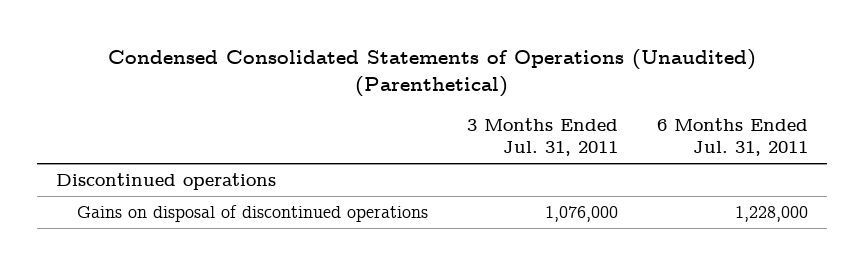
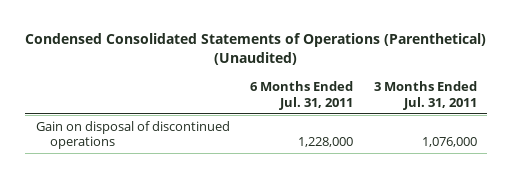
[107,49,756,98] Condensed Consolidated Statements of Operations (Unaudited) (Parenthetical) -> [25,33,487,66] Condensed Consolidated Statements of Operations (Parenthetical) (Unaudited)
[56,173,277,191] Discontinued operations -> none
[77,205,429,223] Gains on disposal of discontinued operations -> [35,120,230,150] Gain on disposal of discontinued operations

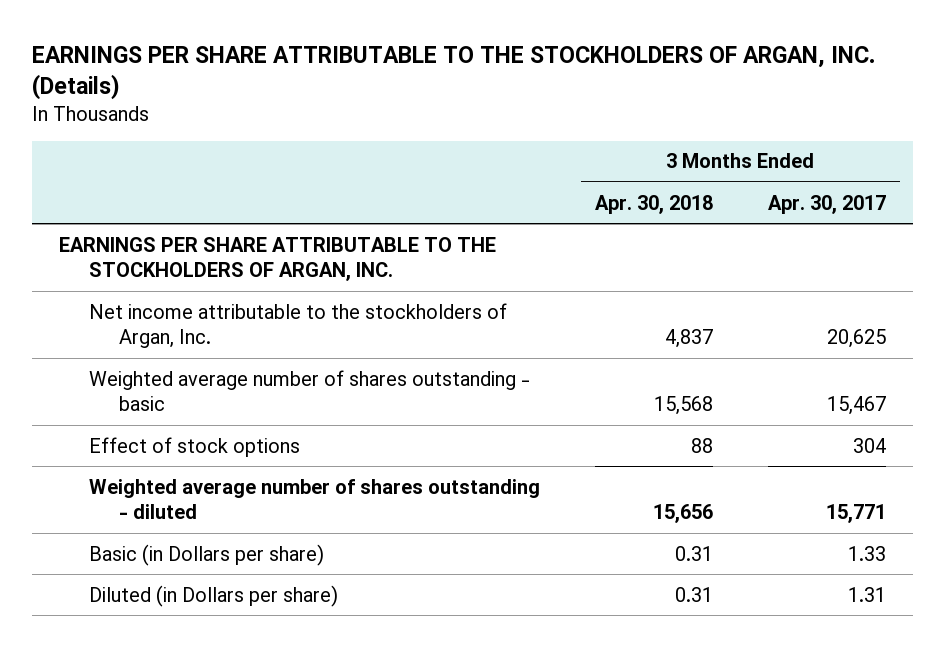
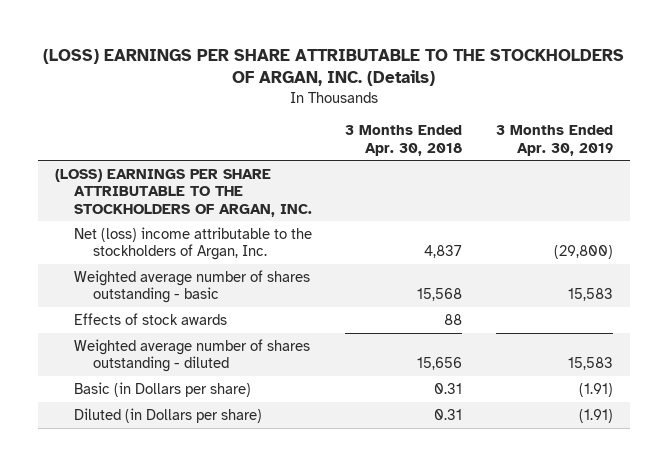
[31,45,875,100] EARNINGS PER SHARE ATTRIBUTABLE TO THE STOCKHOLDERS OF ARGAN, INC. (Details) -> [42,48,624,87] (LOSS) EARNINGS PER SHARE ATTRIBUTABLE TO THE STOCKHOLDERS OF ARGAN, INC. (Details)
[767,194,886,214] Apr. 30, 2017 -> none
none -> [495,125,613,156] 3 Months Ended Apr. 30, 2019
[59,236,497,282] EARNINGS PER SHARE ATTRIBUTABLE TO THE STOCKHOLDERS OF ARGAN, INC. -> [54,168,312,217] (LOSS) EARNINGS PER SHARE ATTRIBUTABLE TO THE STOCKHOLDERS OF ARGAN, INC.
[89,302,508,349] Net income attributable to the stockholders of Argan, Inc. -> [73,226,312,261] Net (loss) income attributable to the stockholders of Argan, Inc.
[89,436,301,457] Effect of stock options -> [73,312,227,325] Effects of stock awards

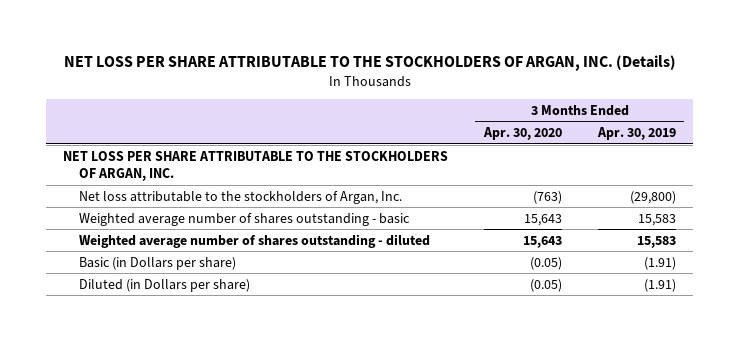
[42,48,624,87] (LOSS) EARNINGS PER SHARE ATTRIBUTABLE TO THE STOCKHOLDERS OF ARGAN, INC. (Details) -> [63,55,676,72] NET LOSS PER SHARE ATTRIBUTABLE TO THE STOCKHOLDERS OF ARGAN, INC. (Details)
[345,125,463,156] 3 Months Ended Apr. 30, 2018 -> none
none -> [483,127,563,141] Apr. 30, 2020
[54,168,312,217] (LOSS) EARNINGS PER SHARE ATTRIBUTABLE TO THE STOCKHOLDERS OF ARGAN, INC. -> [63,150,449,181] NET LOSS PER SHARE ATTRIBUTABLE TO THE STOCKHOLDERS OF ARGAN, INC.
[73,226,312,261] Net (loss) income attributable to the stockholders of Argan, Inc. -> [79,190,403,204] Net loss attributable to the stockholders of Argan, Inc.
[73,312,227,325] Effects of stock awards -> none

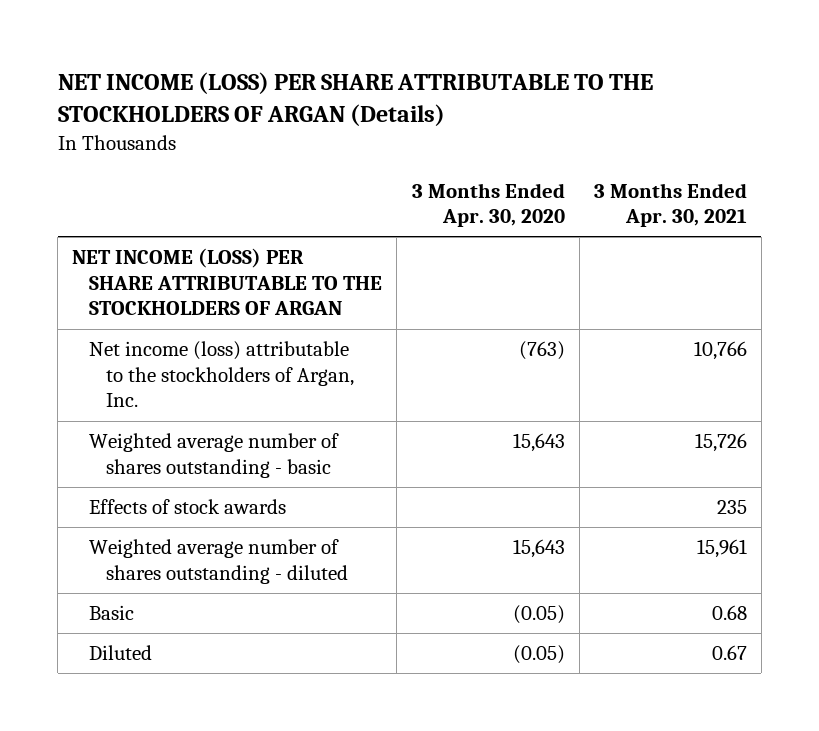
[63,55,676,72] NET LOSS PER SHARE ATTRIBUTABLE TO THE STOCKHOLDERS OF ARGAN, INC. (Details) -> [57,71,653,126] NET INCOME (LOSS) PER SHARE ATTRIBUTABLE TO THE STOCKHOLDERS OF ARGAN (Details)
[596,127,676,141] Apr. 30, 2019 -> none
none -> [593,182,747,228] 3 Months Ended Apr. 30, 2021
[63,150,449,181] NET LOSS PER SHARE ATTRIBUTABLE TO THE STOCKHOLDERS OF ARGAN, INC. -> [72,248,383,316] NET INCOME (LOSS) PER SHARE ATTRIBUTABLE TO THE STOCKHOLDERS OF ARGAN
[79,190,403,204] Net loss attributable to the stockholders of Argan, Inc. -> [89,341,355,408] Net income (loss) attributable to the stockholders of Argan, Inc.
none -> [89,499,287,515] Effects of stock awards
[79,256,237,270] Basic (in Dollars per share) -> [89,605,135,621] Basic
[79,278,251,292] Diluted (in Dollars per share) -> [89,645,153,661] Diluted

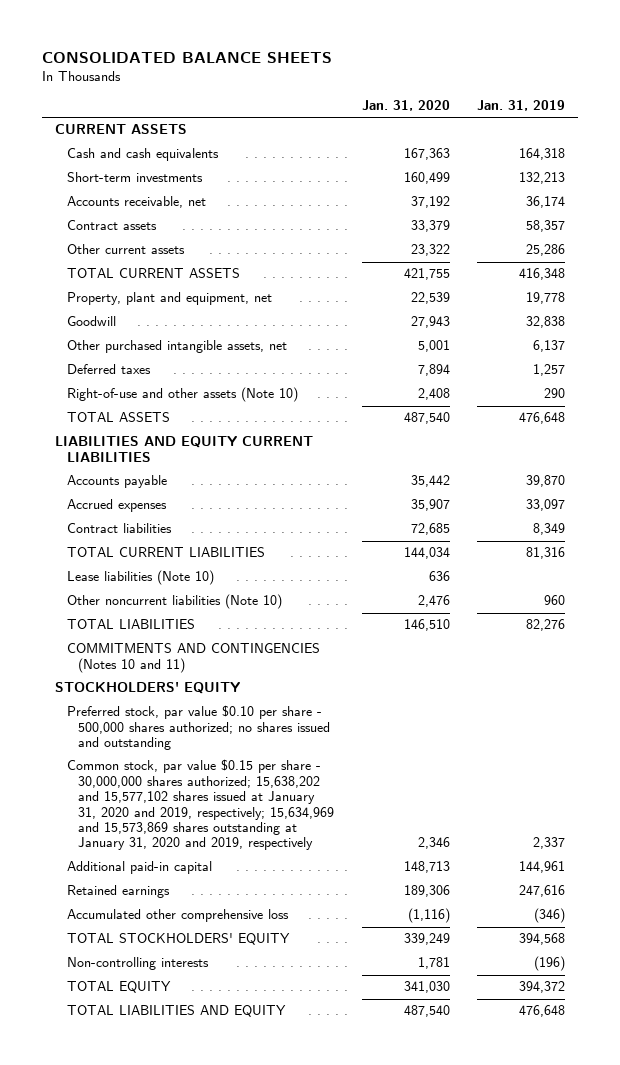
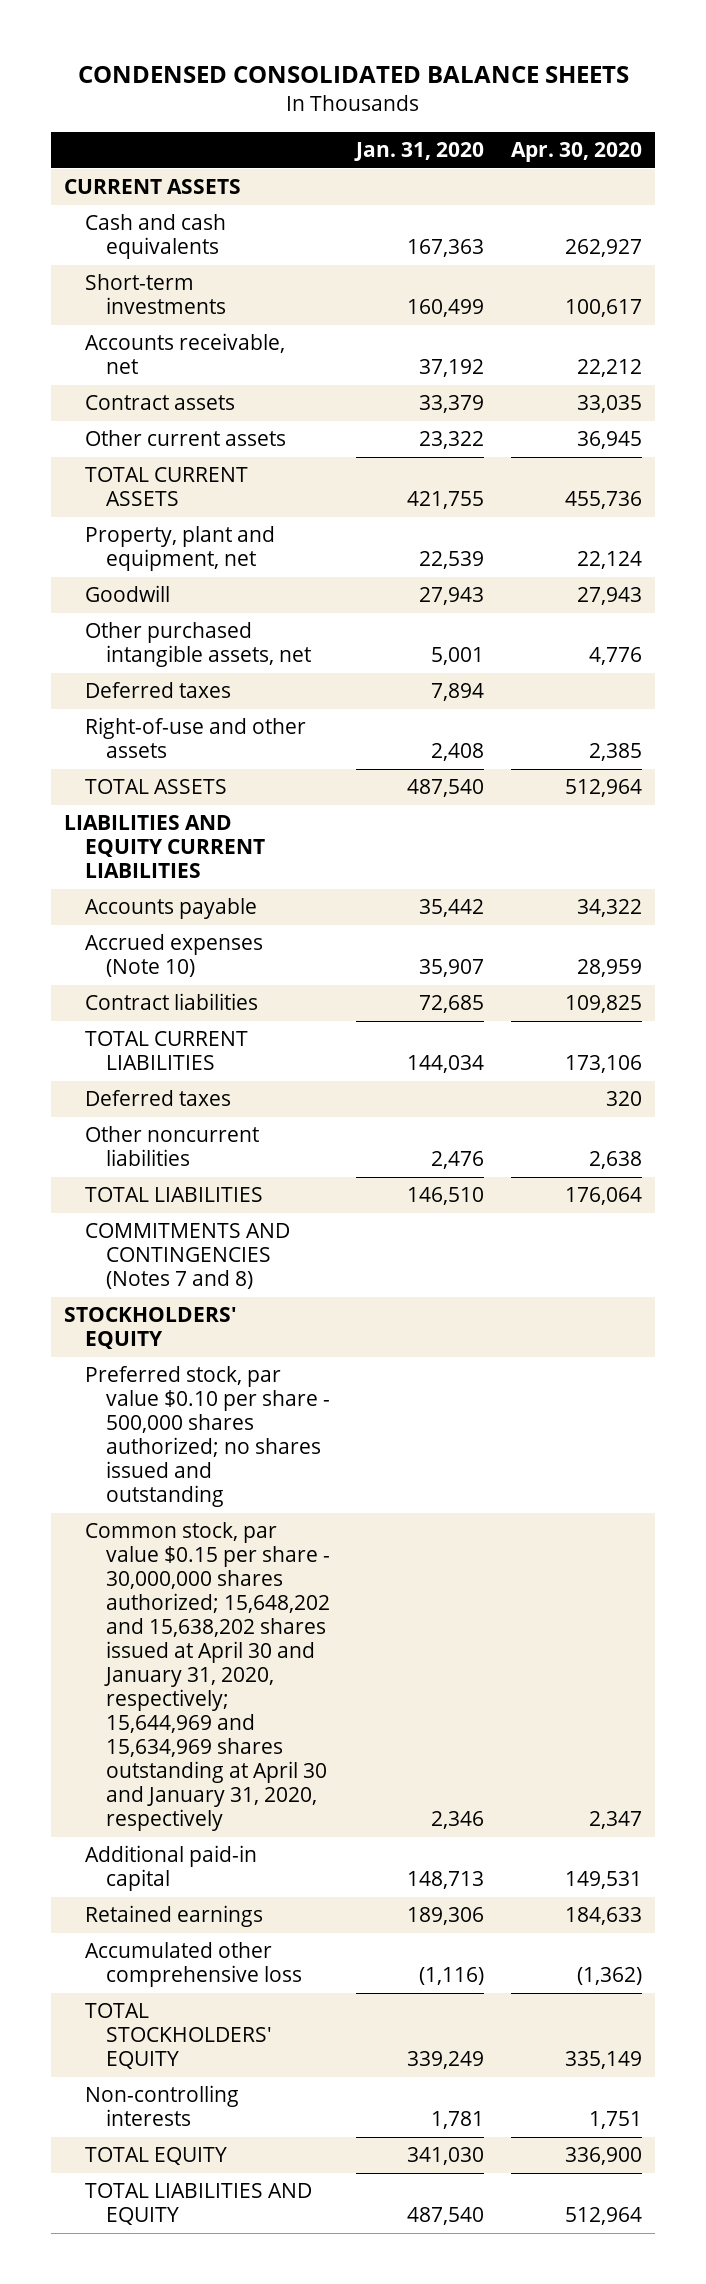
[41,51,332,63] CONSOLIDATED BALANCE SHEETS -> [78,66,630,84] CONDENSED CONSOLIDATED BALANCE SHEETS
[476,100,565,112] Jan. 31, 2019 -> none
none -> [510,142,642,163] Apr. 30, 2020
[66,387,298,403] Right-of-use and other assets (Note 10) -> [85,717,307,759] Right-of-use and other assets
[66,499,167,513] Accrued expenses -> [85,934,264,978] Accrued expenses (Note 10)
[66,570,214,586] Lease liabilities (Note 10) -> none
none -> [85,1090,232,1107] Deferred taxes
[66,594,282,610] Other noncurrent liabilities (Note 10) -> [85,1126,260,1167] Other noncurrent liabilities
[66,643,320,673] COMMITMENTS AND CONTINGENCIES (Notes 10 and 11) -> [85,1223,291,1290] COMMITMENTS AND CONTINGENCIES (Notes 7 and 8)
[66,759,335,851] Common stock, par value $0.15 per share - 30,000,000 shares authorized; 15,638,202 and 15,577,102 shares issued at January 31, 2020 and 2019, respectively; 15,634,969 and 15,573,869 shares outstanding at January 31, 2020 and 2019, respectively -> [85,1522,330,1832] Common stock, par value $0.15 per share - 30,000,000 shares authorized; 15,648,202 and 15,638,202 shares issued at April 30 and January 31, 2020, respectively; 15,644,969 and 15,634,969 shares outstanding at April 30 and January 31, 2020, respectively

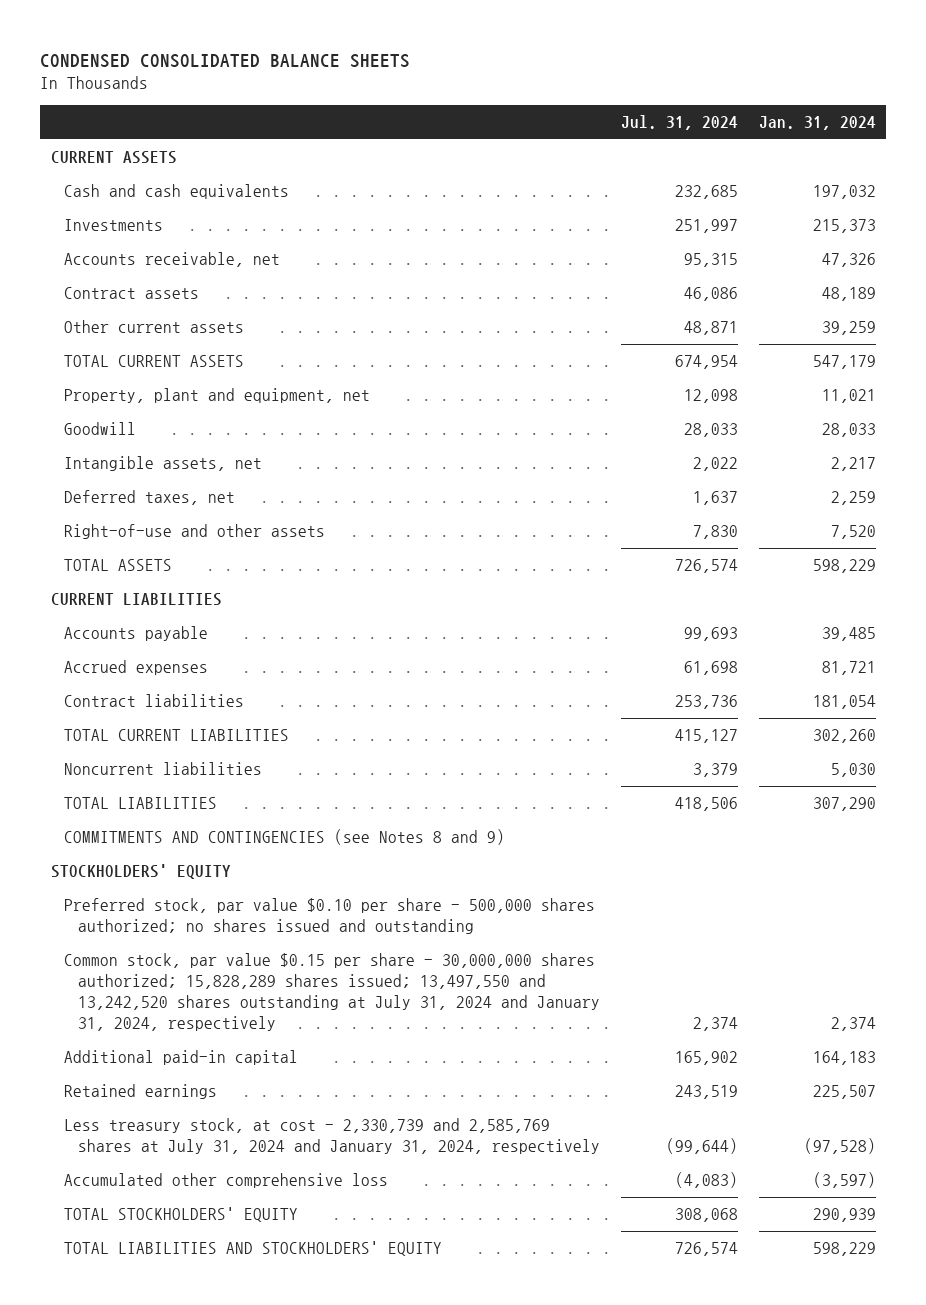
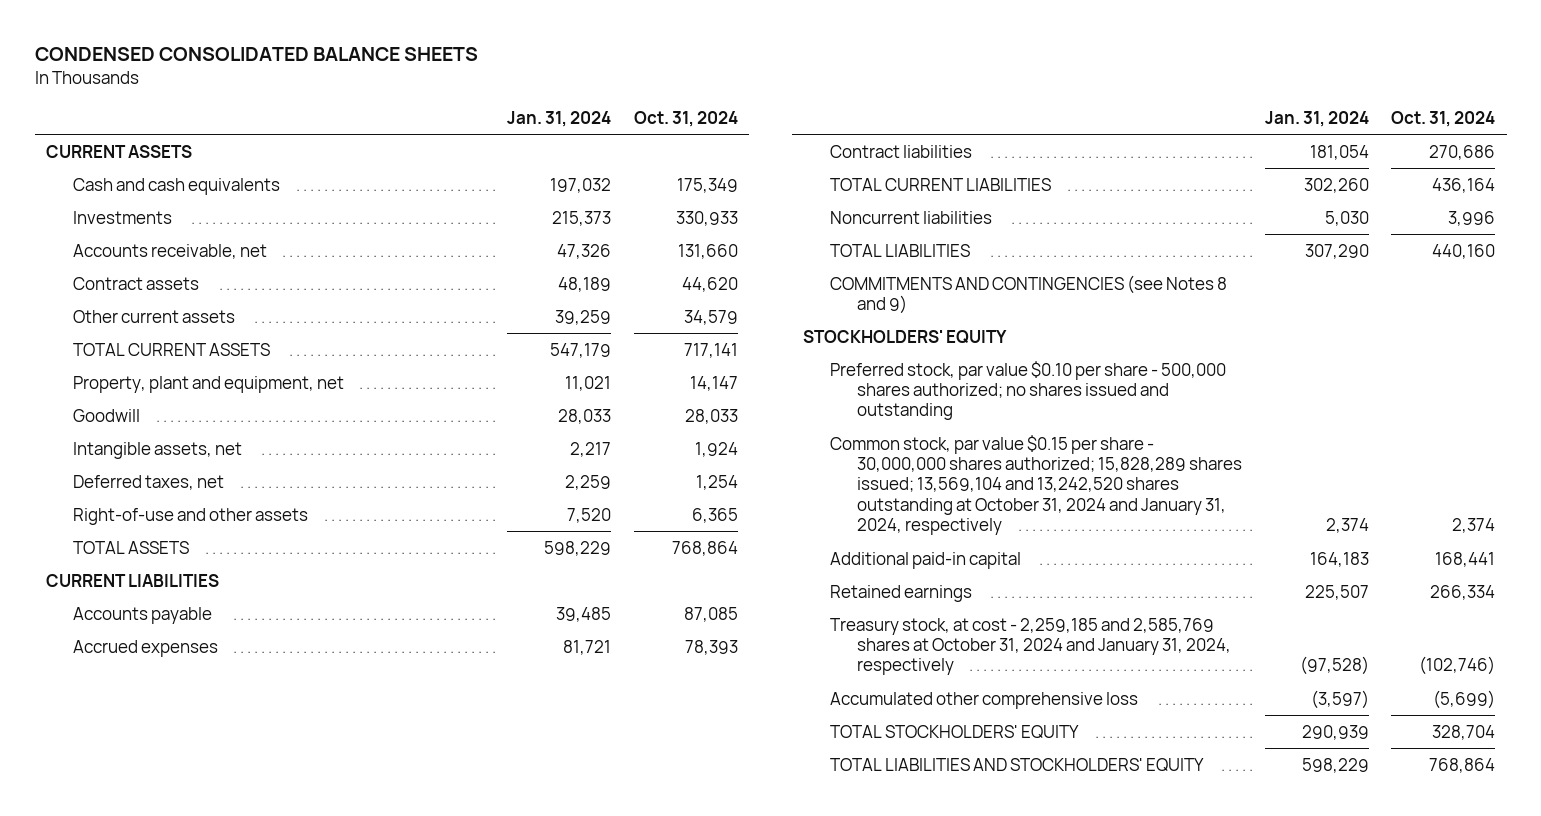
[620,115,738,131] Jul. 31, 2024 -> none
none -> [634,110,739,127] Oct. 31, 2024
[64,953,601,1032] Common stock, par value $0.15 per share - 30,000,000 shares authorized; 15,828,289 shares issued; 13,497,550 and 13,242,520 shares outstanding at July 31, 2024 and January 31, 2024, respectively -> [830,434,1242,536] Common stock, par value $0.15 per share - 30,000,000 shares authorized; 15,828,289 shares issued; 13,569,104 and 13,242,520 shares outstanding at October 31, 2024 and January 31, 2024, respectively
[64,1118,601,1155] Less treasury stock, at cost - 2,330,739 and 2,585,769 shares at July 31, 2024 and January 31, 2024, respectively -> [830,617,1231,676] Treasury stock, at cost - 2,259,185 and 2,585,769 shares at October 31, 2024 and January 31, 2024, respectively

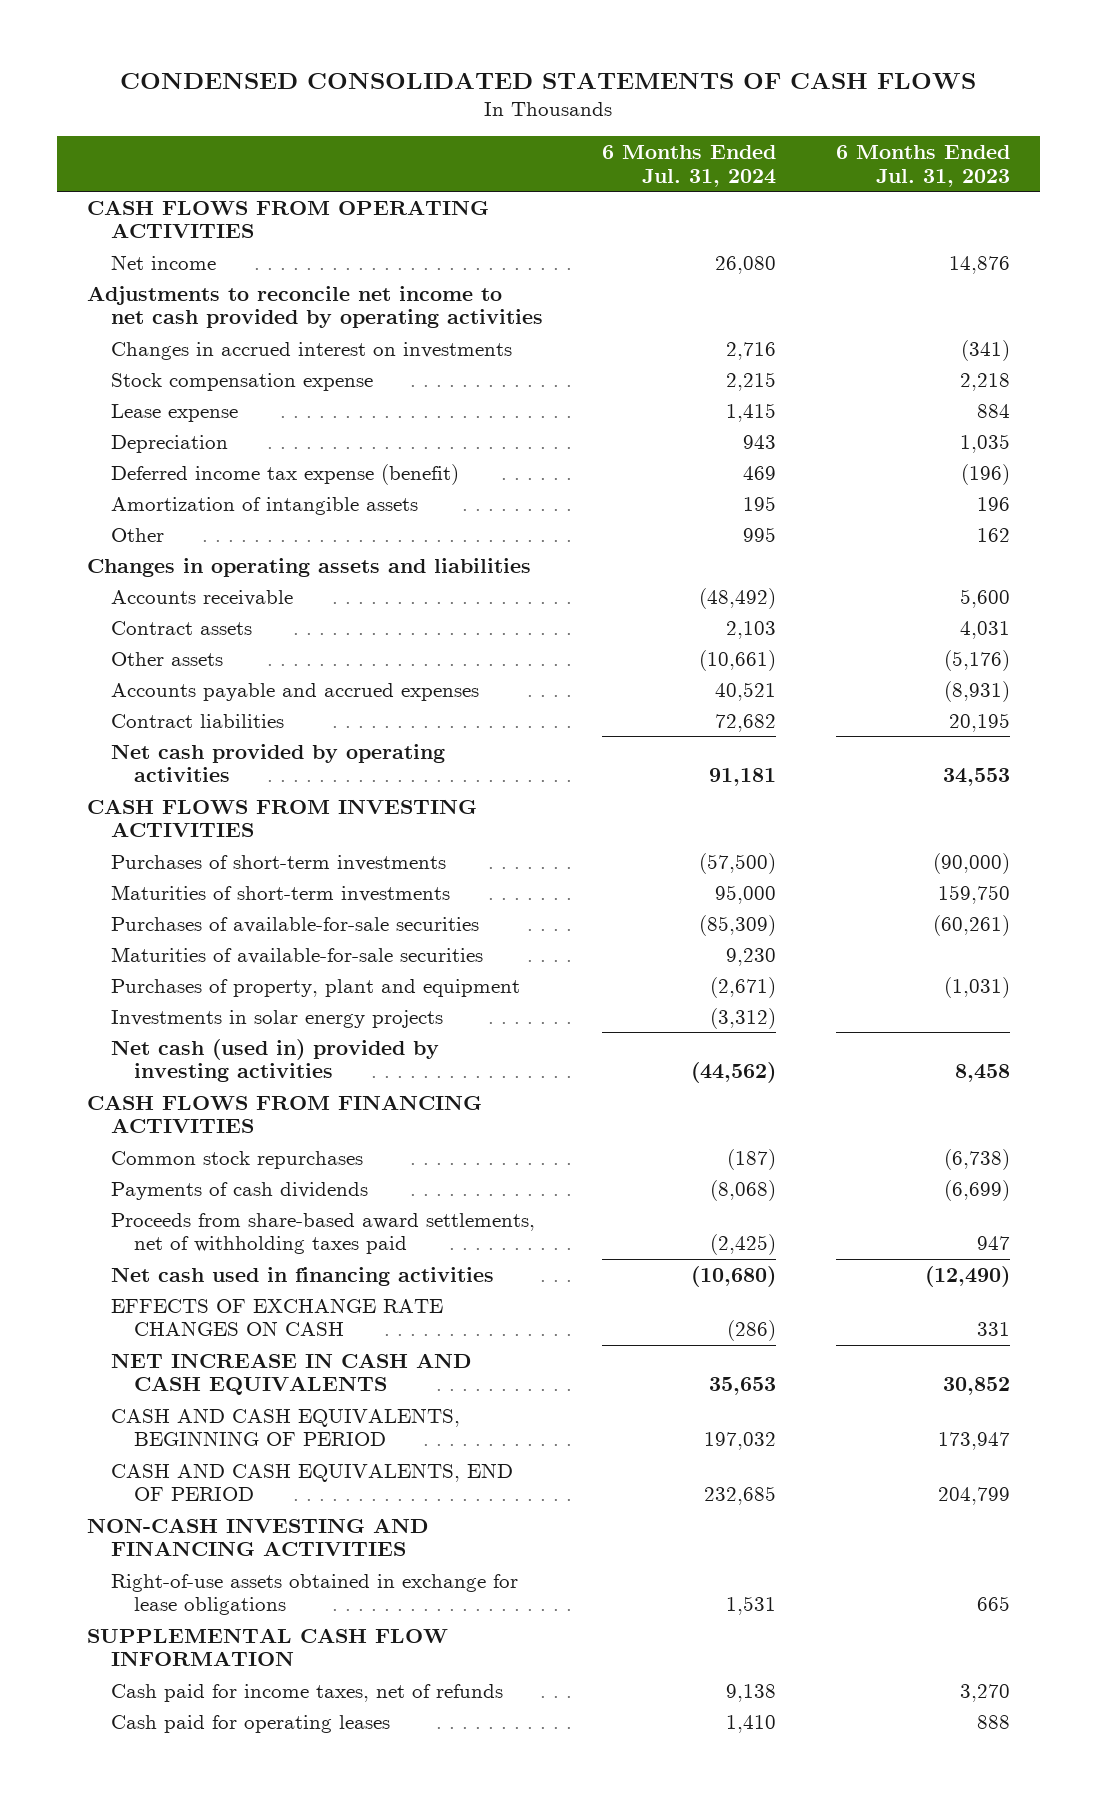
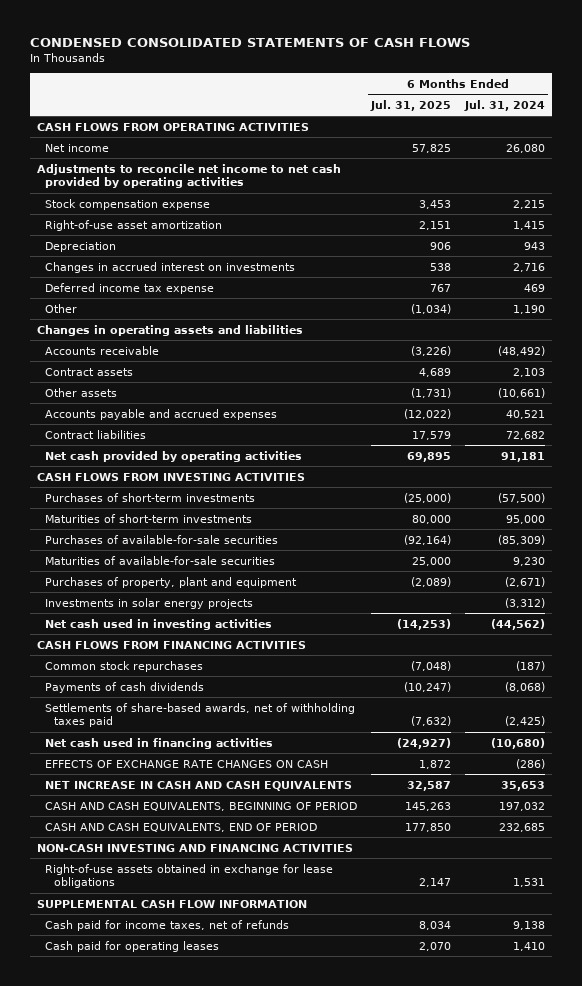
[835,145,1010,187] 6 Months Ended Jul. 31, 2023 -> none
none -> [370,99,452,111] Jul. 31, 2025
[110,403,238,422] Lease expense -> [45,219,223,231] Right-of-use asset amortization
[110,496,418,515] Amortization of intangible assets -> none
[110,341,512,360] Changes in accrued interest on investments -> [45,261,296,273] Changes in accrued interest on investments
[110,463,459,485] Deferred income tax expense (benefit) -> [45,282,215,294] Deferred income tax expense
[743,526,777,542] 995 -> [512,304,545,314] 1,190
[110,1038,439,1083] Net cash (used in) provided by investing activities -> [45,618,273,630] Net cash used in investing activities
[110,1212,535,1255] Proceeds from share-based award settlements, net of withholding taxes paid -> [45,702,356,728] Settlements of share-based awards, net of withholding taxes paid

